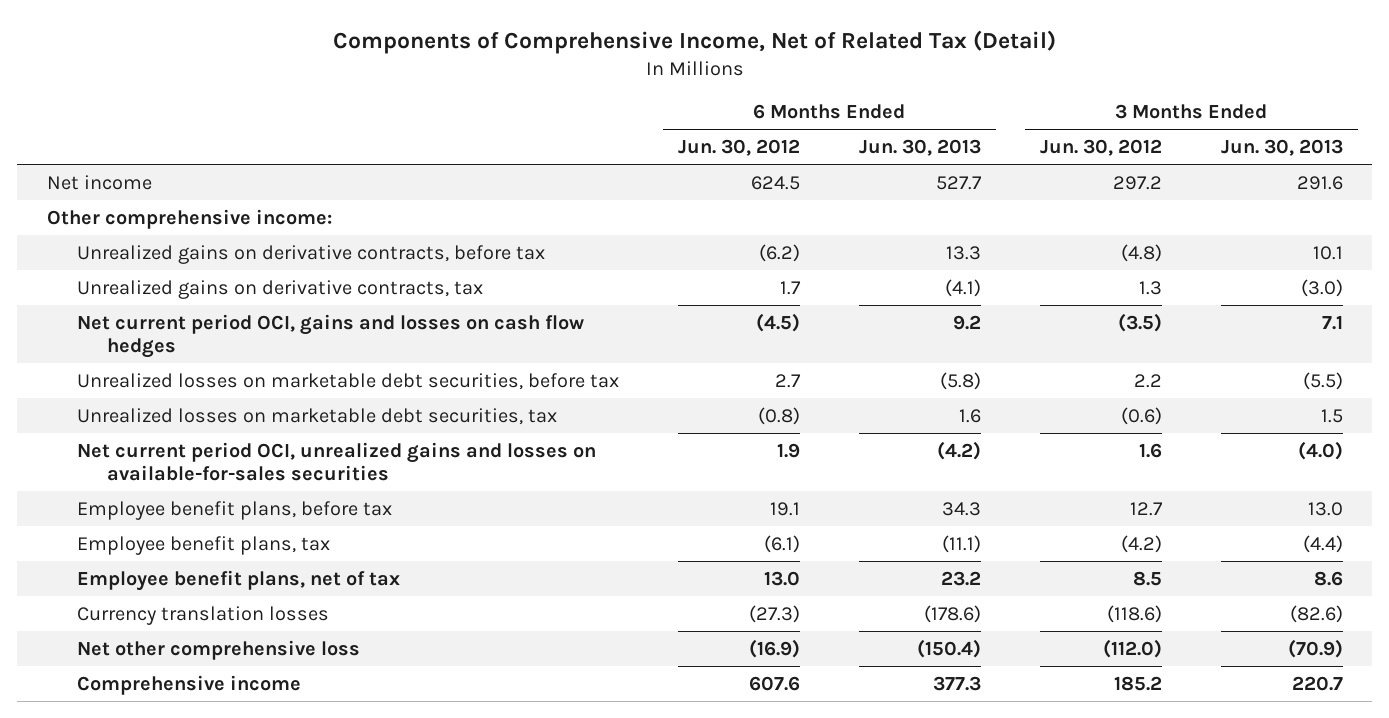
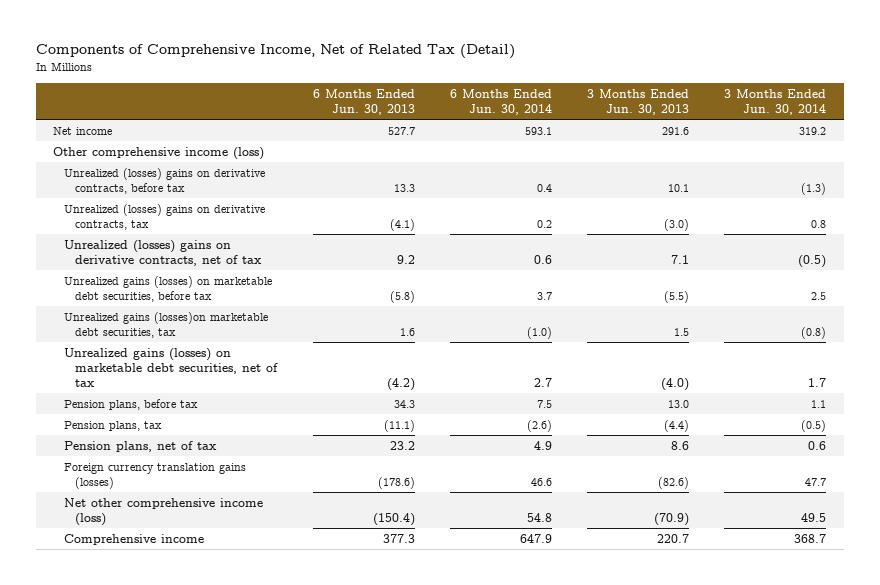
[677,139,800,157] Jun. 30, 2012 -> none
[1039,139,1162,157] Jun. 30, 2012 -> none
none -> [449,88,552,115] 6 Months Ended Jun. 30, 2014
none -> [724,88,827,115] 3 Months Ended Jun. 30, 2014
[46,208,332,229] Other comprehensive income: -> [53,146,265,160] Other comprehensive income (loss)
[76,244,545,264] Unrealized gains on derivative contracts, before tax -> [64,167,266,194] Unrealized (losses) gains on derivative contracts, before tax
[76,279,483,299] Unrealized gains on derivative contracts, tax -> [64,203,266,230] Unrealized (losses) gains on derivative contracts, tax
[76,313,584,358] Net current period OCI, gains and losses on cash flow hedges -> [64,239,263,266] Unrealized (losses) gains on derivative contracts, net of tax
[76,372,619,390] Unrealized losses on marketable debt securities, before tax -> [64,275,273,302] Unrealized gains (losses) on marketable debt securities, before tax
[76,407,557,425] Unrealized losses on marketable debt securities, tax -> [64,311,269,338] Unrealized gains (losses)on marketable debt securities, tax
[76,441,596,481] Net current period OCI, unrealized gains and losses on available-for-sales securities -> [64,347,279,388] Unrealized gains (losses) on marketable debt securities, net of tax
[76,500,392,520] Employee benefit plans, before tax -> [64,398,199,410] Pension plans, before tax
[76,535,330,555] Employee benefit plans, tax -> [64,420,163,431] Pension plans, tax
[76,569,400,591] Employee benefit plans, net of tax -> [64,440,218,452] Pension plans, net of tax
[76,605,329,625] Currency translation losses -> [64,462,247,489] Foreign currency translation gains (losses)
[76,639,360,660] Net other comprehensive loss -> [64,497,264,526] Net other comprehensive income (loss)

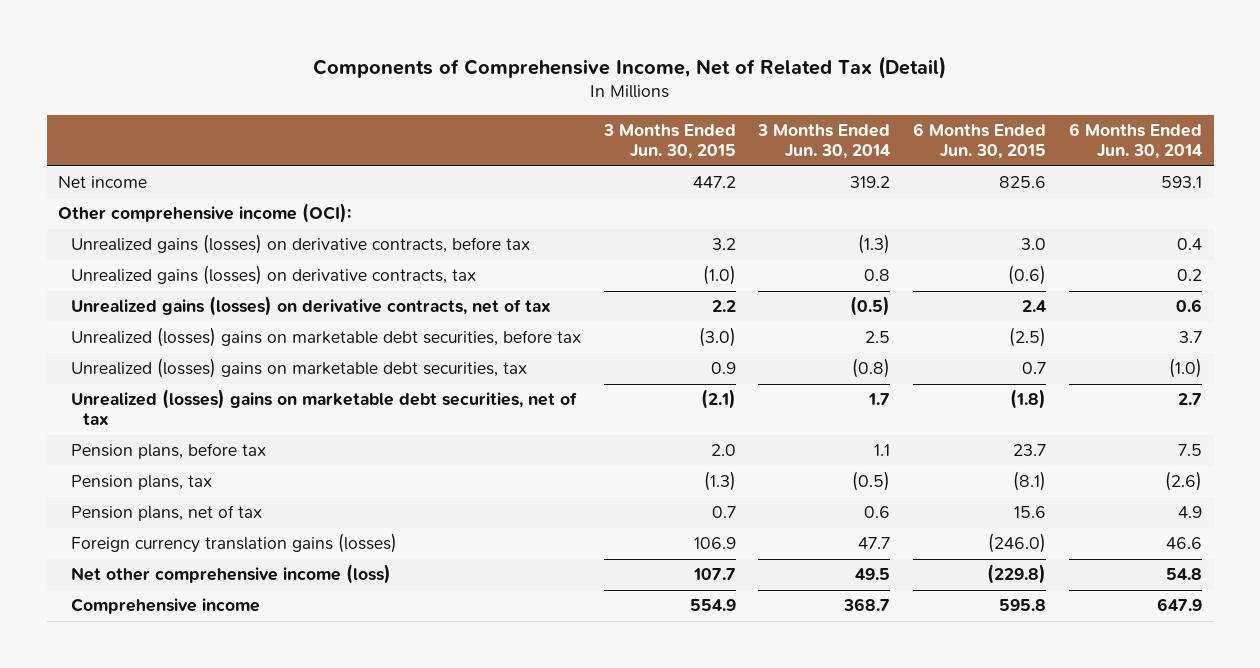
[312,88,415,115] 6 Months Ended Jun. 30, 2013 -> none
[587,88,690,115] 3 Months Ended Jun. 30, 2013 -> none
none -> [602,124,736,160] 3 Months Ended Jun. 30, 2015
none -> [913,123,1047,160] 6 Months Ended Jun. 30, 2015
[53,146,265,160] Other comprehensive income (loss) -> [58,203,352,224] Other comprehensive income (OCI):
[64,167,266,194] Unrealized (losses) gains on derivative contracts, before tax -> [70,234,530,255] Unrealized gains (losses) on derivative contracts, before tax
[64,203,266,230] Unrealized (losses) gains on derivative contracts, tax -> [70,265,476,286] Unrealized gains (losses) on derivative contracts, tax
[64,239,263,266] Unrealized (losses) gains on derivative contracts, net of tax -> [70,296,551,317] Unrealized gains (losses) on derivative contracts, net of tax
[64,275,273,302] Unrealized gains (losses) on marketable debt securities, before tax -> [70,327,581,348] Unrealized (losses) gains on marketable debt securities, before tax
[64,311,269,338] Unrealized gains (losses)on marketable debt securities, tax -> [70,358,527,379] Unrealized (losses) gains on marketable debt securities, tax
[64,347,279,388] Unrealized gains (losses) on marketable debt securities, net of tax -> [70,389,577,426] Unrealized (losses) gains on marketable debt securities, net of tax

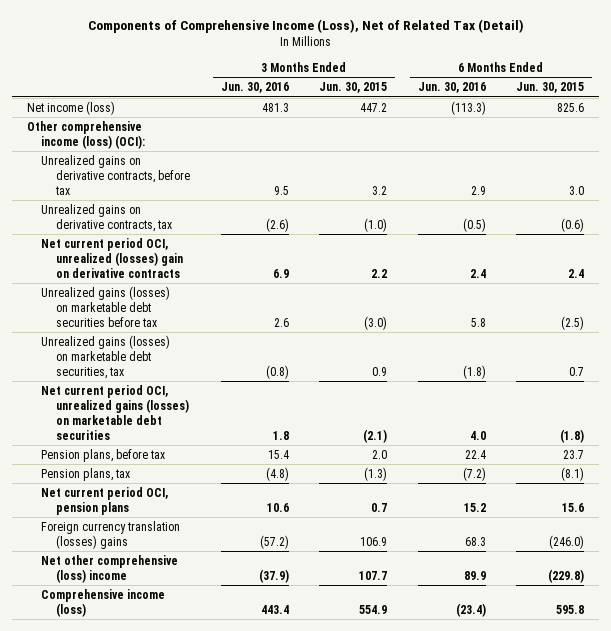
[313,55,947,79] Components of Comprehensive Income, Net of Related Tax (Detail) -> [87,19,524,34] Components of Comprehensive Income (Loss), Net of Related Tax (Detail)
[757,124,891,160] 3 Months Ended Jun. 30, 2014 -> none
[1069,123,1203,160] 6 Months Ended Jun. 30, 2014 -> none
none -> [220,82,289,94] Jun. 30, 2016
none -> [417,82,486,94] Jun. 30, 2016
[58,176,148,189] Net income -> [26,100,115,115] Net income (loss)
[58,203,352,224] Other comprehensive income (OCI): -> [26,120,146,149] Other comprehensive income (loss) (OCI):
[70,234,530,255] Unrealized gains (losses) on derivative contracts, before tax -> [41,154,190,195] Unrealized gains on derivative contracts, before tax
[70,265,476,286] Unrealized gains (losses) on derivative contracts, tax -> [41,203,172,232] Unrealized gains on derivative contracts, tax
[70,296,551,317] Unrealized gains (losses) on derivative contracts, net of tax -> [41,237,183,278] Net current period OCI, unrealized (losses) gain on derivative contracts
[70,327,581,348] Unrealized (losses) gains on marketable debt securities, before tax -> [41,285,171,327] Unrealized gains (losses) on marketable debt securities before tax
[70,358,527,379] Unrealized (losses) gains on marketable debt securities, tax -> [41,334,171,379] Unrealized gains (losses) on marketable debt securities, tax
[70,389,577,426] Unrealized (losses) gains on marketable debt securities, net of tax -> [41,384,189,441] Net current period OCI, unrealized gains (losses) on marketable debt securities
[70,505,262,522] Pension plans, net of tax -> [41,486,169,515] Net current period OCI, pension plans
[70,533,397,554] Foreign currency translation gains (losses) -> [41,520,181,549] Foreign currency translation (losses) gains
[70,564,391,585] Net other comprehensive income (loss) -> [41,554,179,583] Net other comprehensive (loss) income
[70,598,260,615] Comprehensive income -> [41,588,166,617] Comprehensive income (loss)

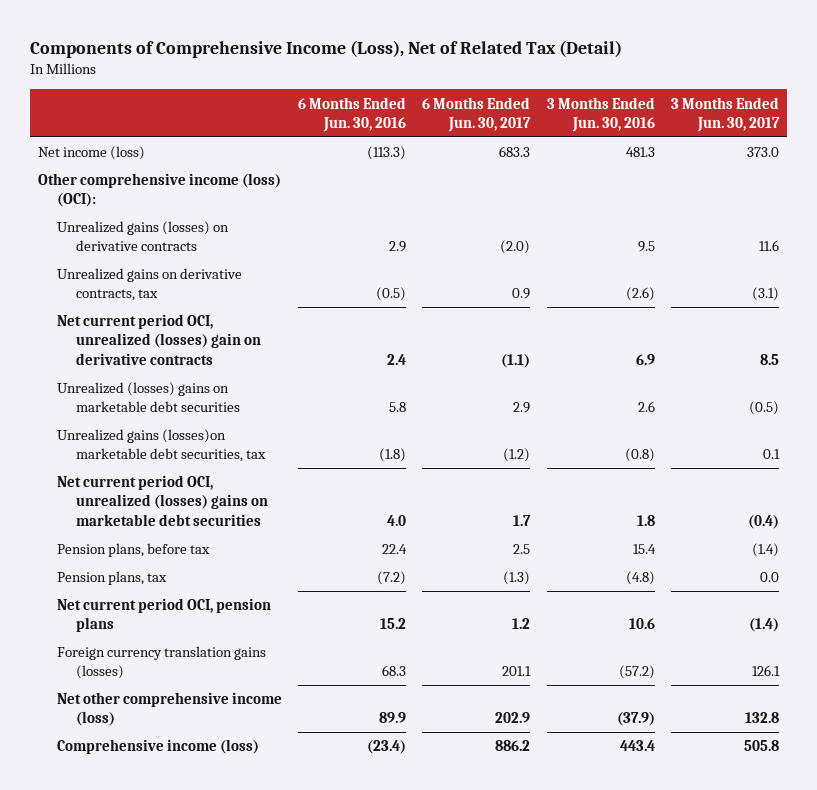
[319,82,388,94] Jun. 30, 2015 -> none
[516,82,585,94] Jun. 30, 2015 -> none
none -> [422,96,532,132] 6 Months Ended Jun. 30, 2017
none -> [670,96,780,132] 3 Months Ended Jun. 30, 2017
[41,154,190,195] Unrealized gains on derivative contracts, before tax -> [56,221,229,252] Unrealized gains (losses) on derivative contracts
[41,285,171,327] Unrealized gains (losses) on marketable debt securities before tax -> [56,382,240,413] Unrealized (losses) gains on marketable debt securities
[41,334,171,379] Unrealized gains (losses) on marketable debt securities, tax -> [56,429,266,463] Unrealized gains (losses)on marketable debt securities, tax
[41,384,189,441] Net current period OCI, unrealized gains (losses) on marketable debt securities -> [56,475,268,526] Net current period OCI, unrealized (losses) gains on marketable debt securities
[41,520,181,549] Foreign currency translation (losses) gains -> [56,646,266,680] Foreign currency translation gains (losses)
[41,554,179,583] Net other comprehensive (loss) income -> [56,692,282,727] Net other comprehensive income (loss)

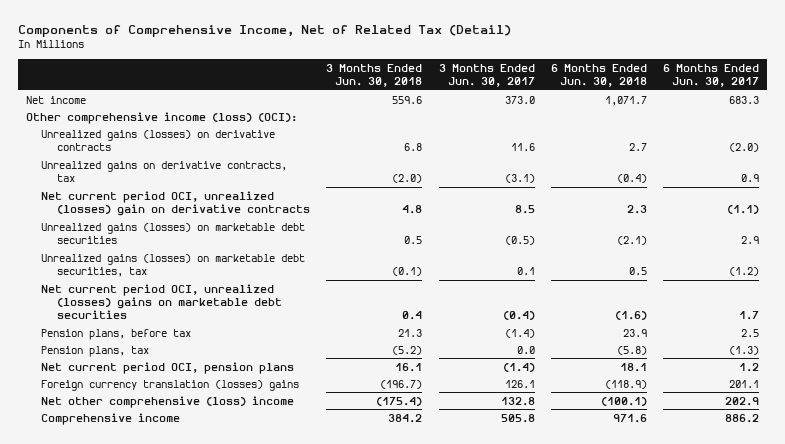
[29,39,622,58] Components of Comprehensive Income (Loss), Net of Related Tax (Detail) -> [17,25,511,38] Components of Comprehensive Income, Net of Related Tax (Detail)
[298,96,407,132] 6 Months Ended Jun. 30, 2016 -> none
[546,96,655,132] 3 Months Ended Jun. 30, 2016 -> none
none -> [326,63,423,88] 3 Months Ended Jun. 30, 2018
none -> [550,63,647,88] 6 Months Ended Jun. 30, 2018
[38,146,146,161] Net income (loss) -> [25,95,86,104] Net income
[56,382,240,413] Unrealized (losses) gains on marketable debt securities -> [41,222,306,245] Unrealized gains (losses) on marketable debt securities
[56,429,266,463] Unrealized gains (losses)on marketable debt securities, tax -> [41,253,306,278] Unrealized gains (losses) on marketable debt securities, tax
[56,646,266,680] Foreign currency translation gains (losses) -> [41,379,300,391] Foreign currency translation (losses) gains
[56,692,282,727] Net other comprehensive income (loss) -> [41,395,295,408] Net other comprehensive (loss) income
[56,739,259,755] Comprehensive income (loss) -> [41,412,181,425] Comprehensive income

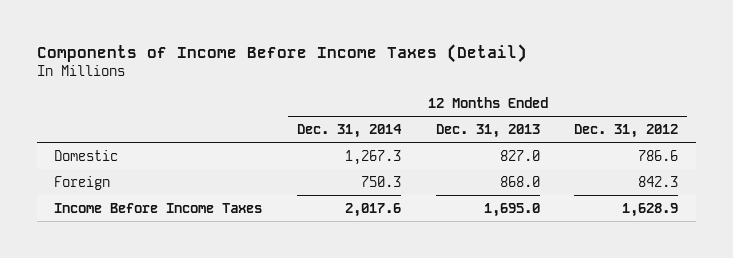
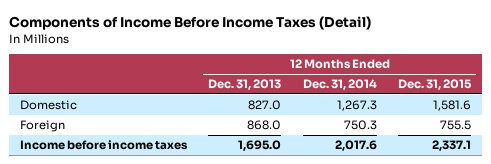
[574,123,679,138] Dec. 31, 2012 -> none
none -> [398,79,473,91] Dec. 31, 2015
[54,202,263,213] Income Before Income Taxes -> [20,140,189,151] Income before income taxes

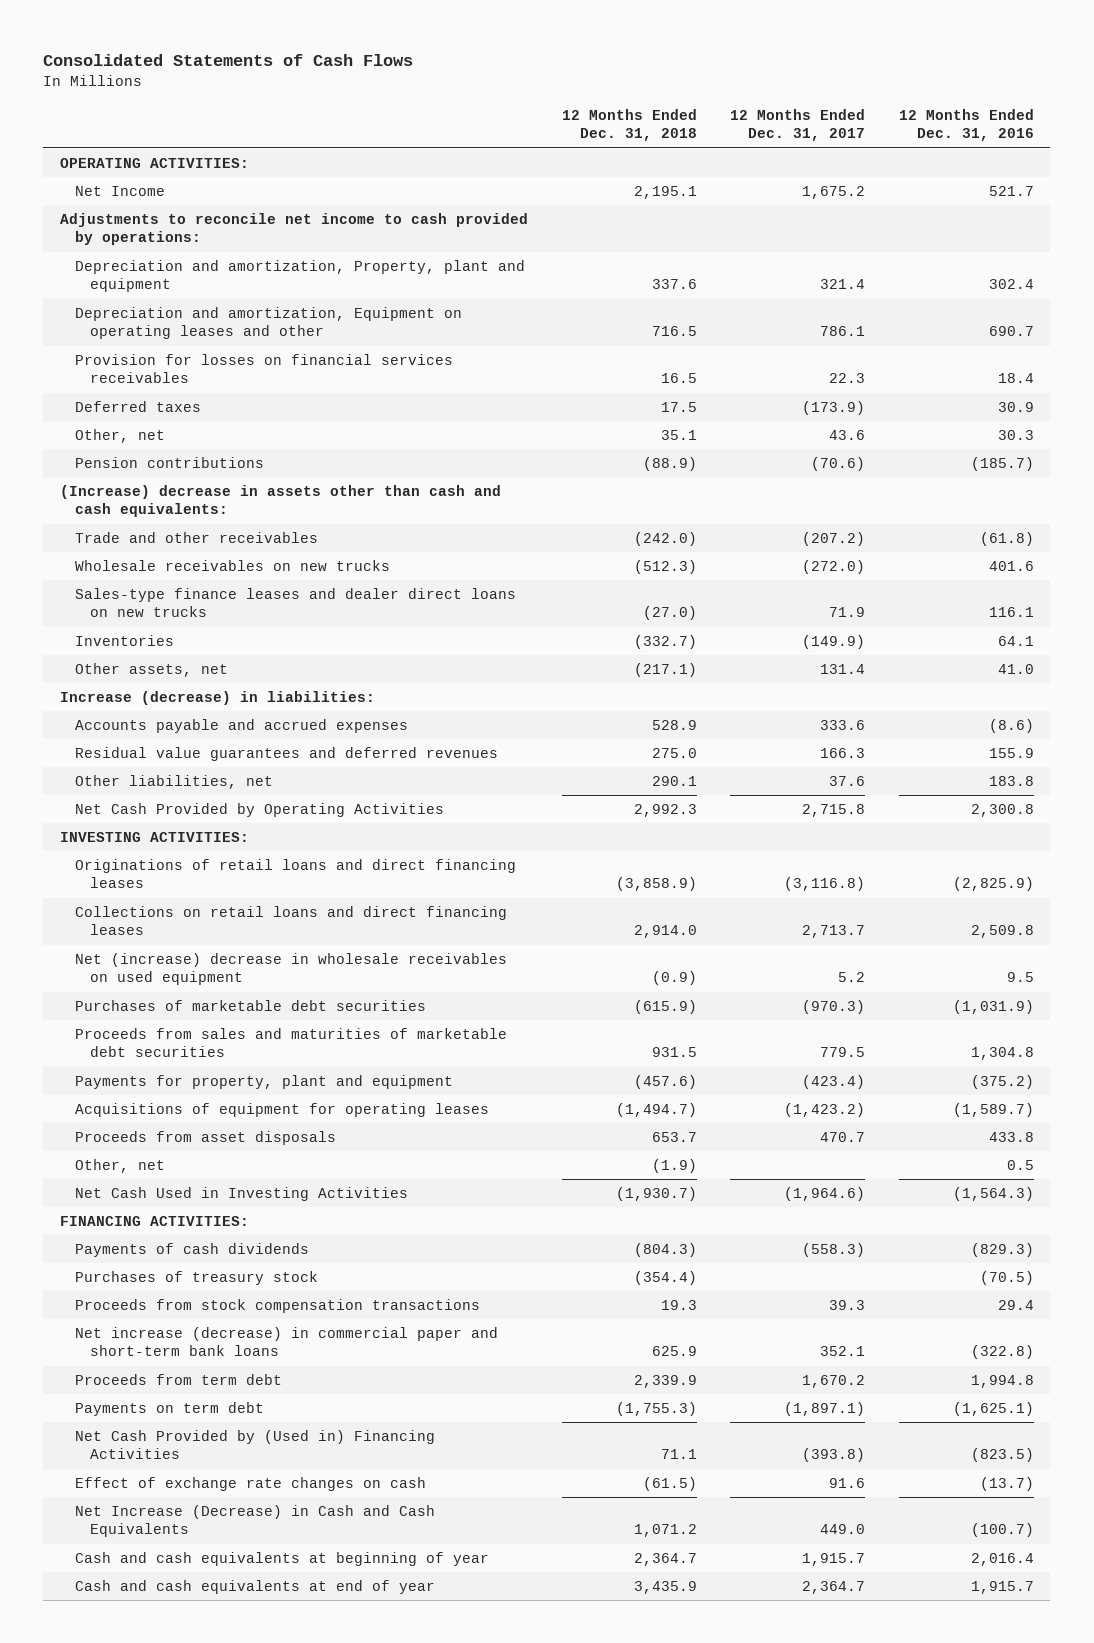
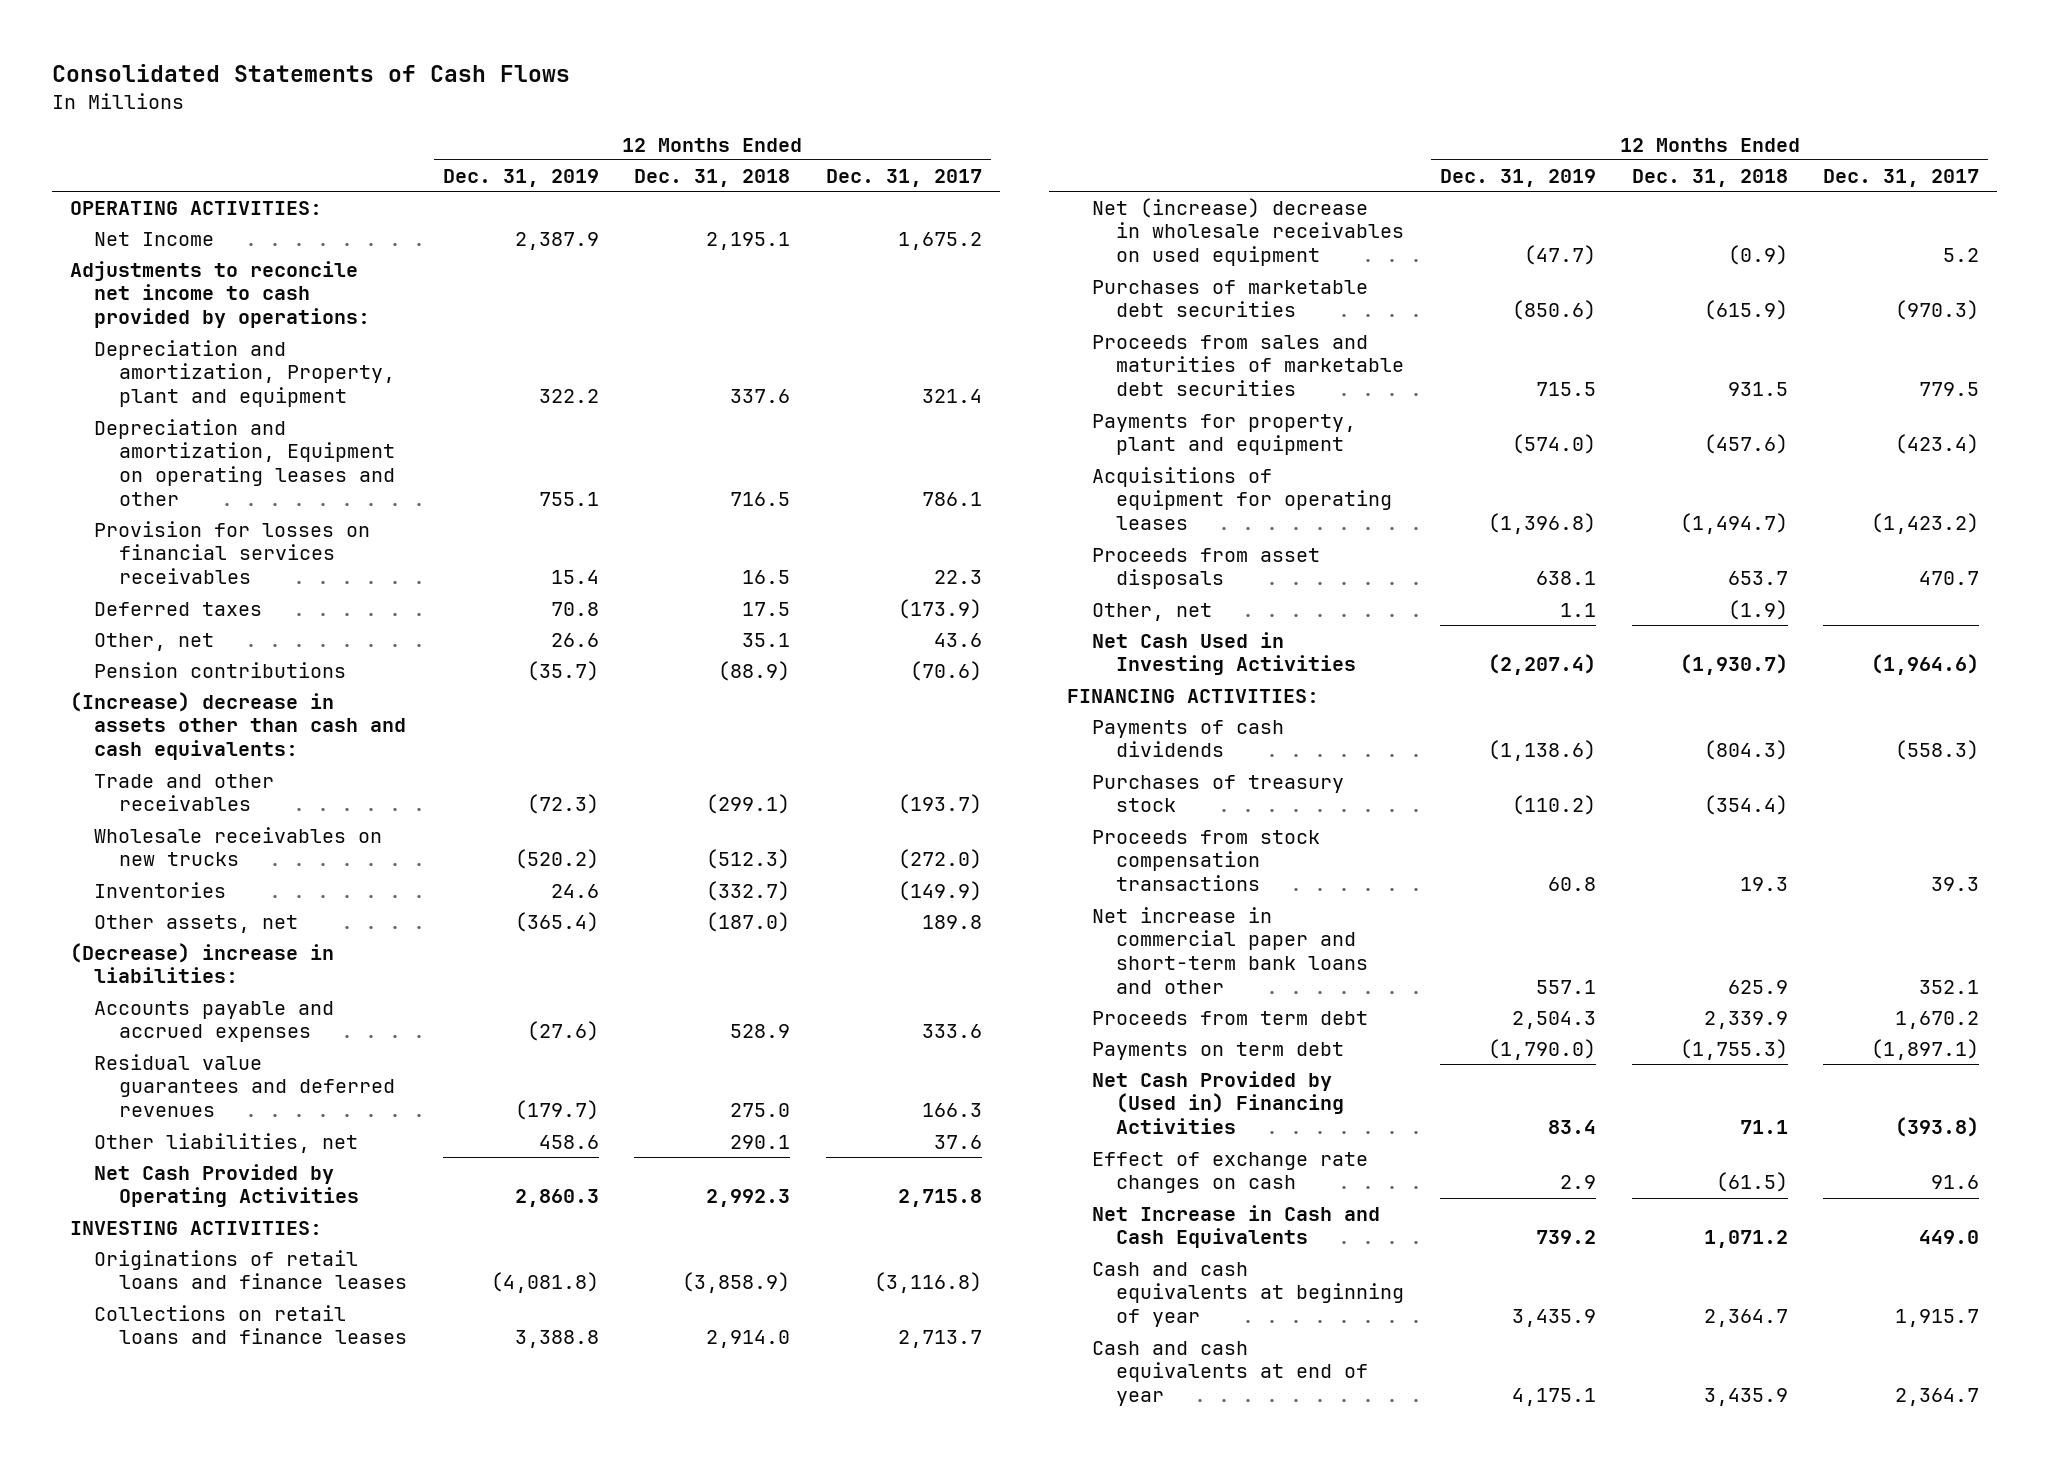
[898,109,1034,142] 12 Months Ended Dec. 31, 2016 -> none
none -> [442,168,599,187] Dec. 31, 2019
[633,532,697,547] (242.0) -> [706,794,791,815] (299.1)
[802,532,866,547] (207.2) -> [898,794,983,815] (193.7)
[74,588,516,618] Sales-type finance leases and dealer direct loans on new trucks -> none
[633,663,697,678] (217.1) -> [706,911,791,932] (187.0)
[820,664,866,675] 131.4 -> [922,914,983,929] 189.8
[60,691,376,706] Increase (decrease) in liabilities: -> [69,942,334,984] (Decrease) increase in liabilities:
[74,859,516,889] Originations of retail loans and direct financing leases -> [94,1249,407,1290] Originations of retail loans and finance leases
[74,906,507,936] Collections on retail loans and direct financing leases -> [94,1304,407,1345] Collections on retail loans and finance leases
[74,1327,498,1357] Net increase (decrease) in commercial paper and short-term bank loans -> [1091,906,1369,994] Net increase in commercial paper and short-term bank loans and other
[74,1505,435,1538] Net Increase (Decrease) in Cash and Cash Equivalents -> [1091,1204,1380,1249] Net Increase in Cash and Cash Equivalents

